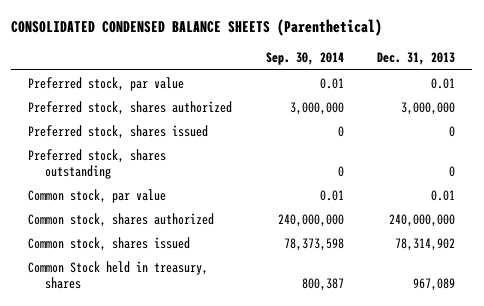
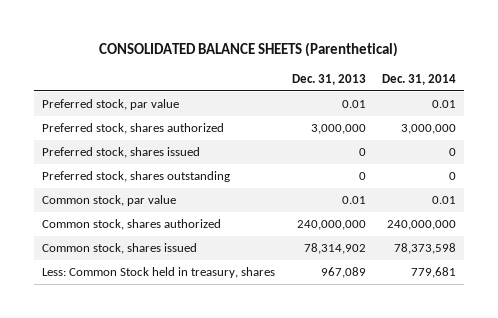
[11,19,383,37] CONSOLIDATED CONDENSED BALANCE SHEETS (Parenthetical) -> [99,41,399,57] CONSOLIDATED BALANCE SHEETS (Parenthetical)
[265,52,344,66] Sep. 30, 2014 -> none
none -> [382,73,457,85] Dec. 31, 2014
[28,260,209,289] Common Stock held in treasury, shares -> [42,267,276,279] Less: Common Stock held in treasury, shares

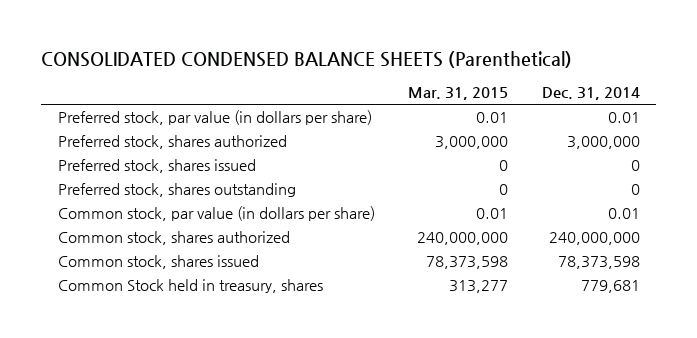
[99,41,399,57] CONSOLIDATED BALANCE SHEETS (Parenthetical) -> [41,50,573,68] CONSOLIDATED CONDENSED BALANCE SHEETS (Parenthetical)
[291,73,366,85] Dec. 31, 2013 -> none
none -> [408,87,509,101] Mar. 31, 2015
[42,99,180,111] Preferred stock, par value -> [57,110,372,126] Preferred stock, par value (in dollars per share)
[42,195,177,207] Common stock, par value -> [57,206,375,222] Common stock, par value (in dollars per share)
[42,267,276,279] Less: Common Stock held in treasury, shares -> [57,279,323,294] Common Stock held in treasury, shares

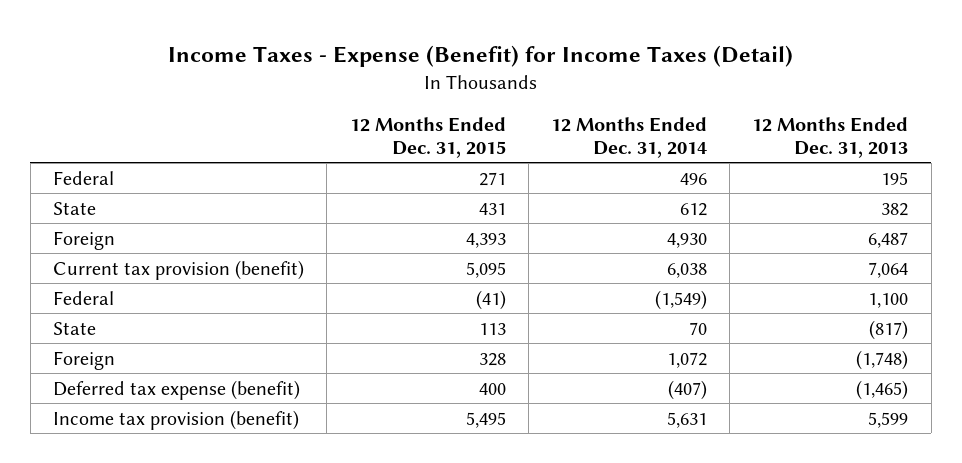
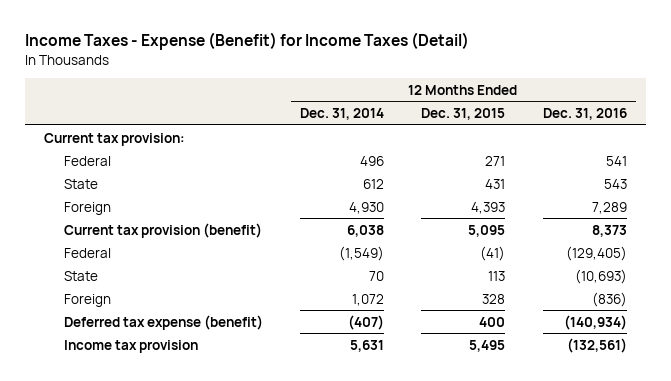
[752,116,909,159] 12 Months Ended Dec. 31, 2013 -> none
none -> [542,108,627,121] Dec. 31, 2016
none -> [44,132,186,146] Current tax provision:
[53,409,300,430] Income tax provision (benefit) -> [63,339,198,353] Income tax provision

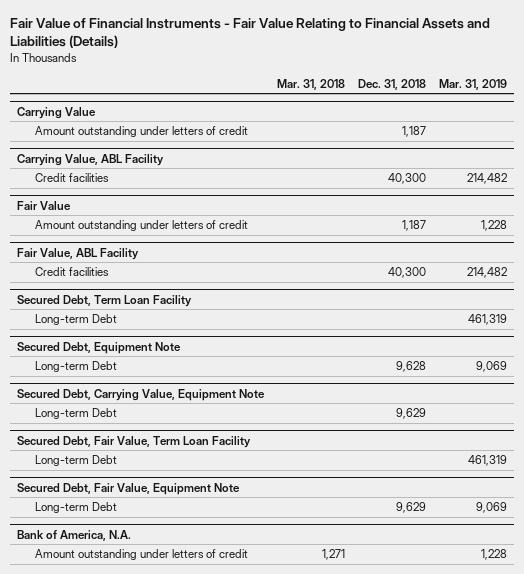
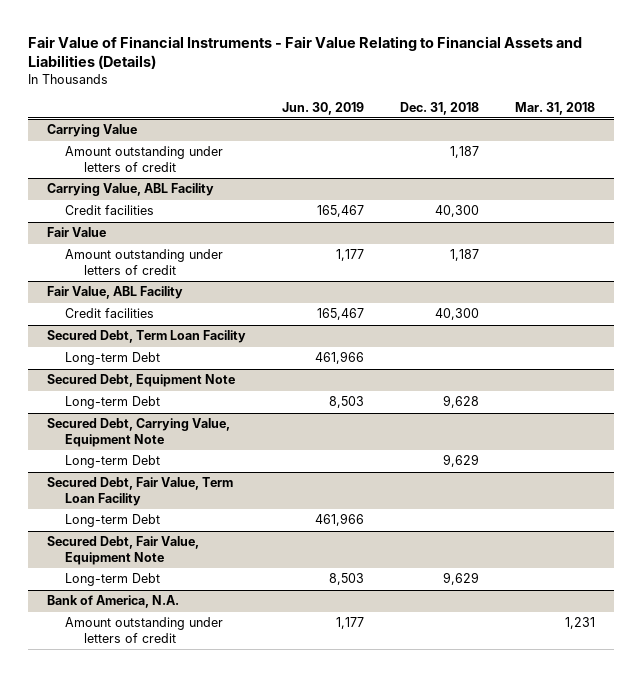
[439,78,508,90] Mar. 31, 2019 -> none
none -> [281,101,364,115] Jun. 30, 2019
[321,549,345,561] 1,271 -> [565,617,596,630] 1,231

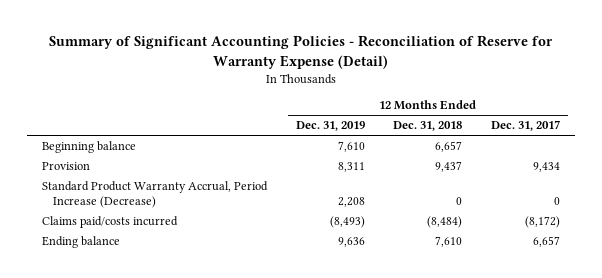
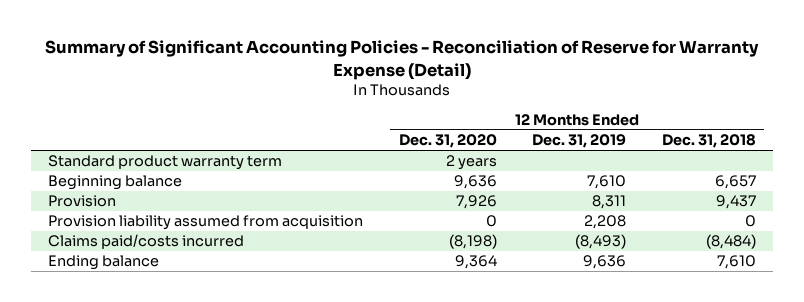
[491,120,561,132] Dec. 31, 2017 -> none
none -> [398,134,497,149] Dec. 31, 2020
none -> [48,155,283,171] Standard product warranty term
[41,181,268,208] Standard Product Warranty Accrual, Period Increase (Decrease) -> [48,215,364,231] Provision liability assumed from acquisition

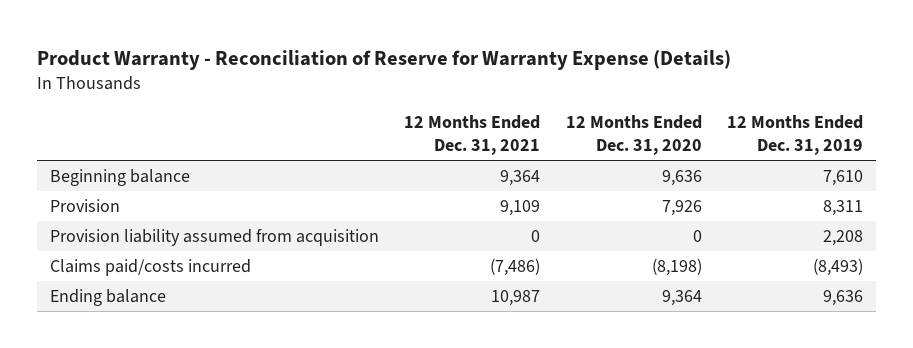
[44,40,759,80] Summary of Significant Accounting Policies - Reconciliation of Reserve for Warranty Expense (Detail) -> [36,49,731,70] Product Warranty - Reconciliation of Reserve for Warranty Expense (Details)
[661,134,756,149] Dec. 31, 2018 -> none
none -> [404,114,541,155] 12 Months Ended Dec. 31, 2021
[48,155,283,171] Standard product warranty term -> none

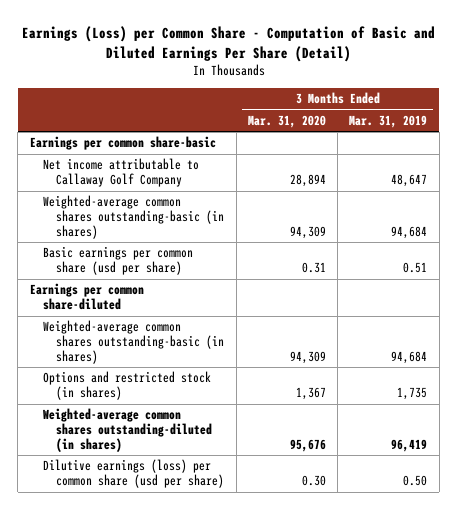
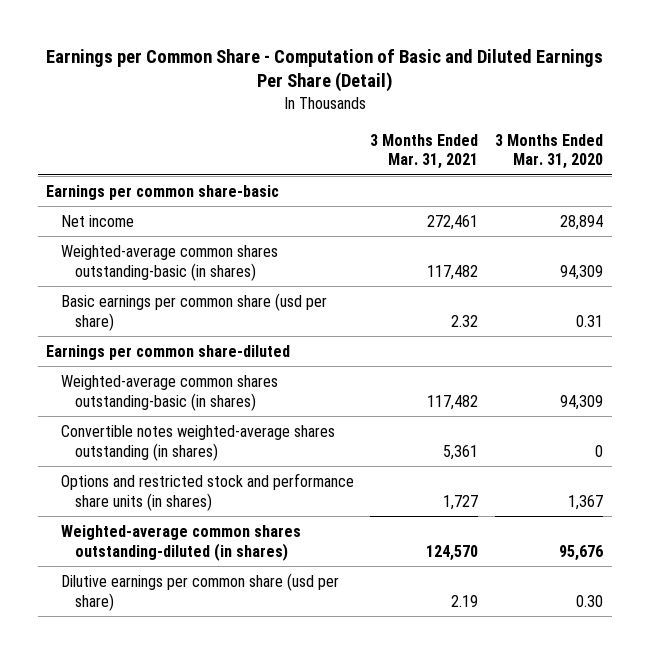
[21,25,435,62] Earnings (Loss) per Common Share - Computation of Basic and Diluted Earnings Per Share (Detail) -> [45,48,603,93] Earnings per Common Share - Computation of Basic and Diluted Earnings Per Share (Detail)
[349,114,428,128] Mar. 31, 2019 -> none
none -> [370,133,479,170] 3 Months Ended Mar. 31, 2021
[42,158,199,188] Net income attributable to Callaway Golf Company -> [60,214,134,227] Net income
none -> [60,424,335,461] Convertible notes weighted-average shares outstanding (in shares)
[42,371,211,401] Options and restricted stock (in shares) -> [60,472,354,511] Options and restricted stock and performance share units (in shares)
[42,459,225,489] Dilutive earnings (loss) per common share (usd per share) -> [60,572,339,611] Dilutive earnings per common share (usd per share)

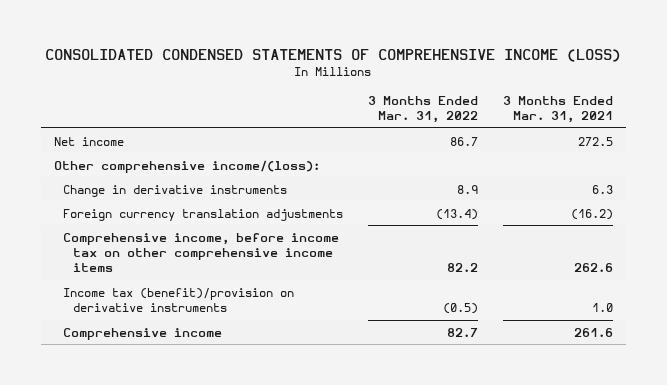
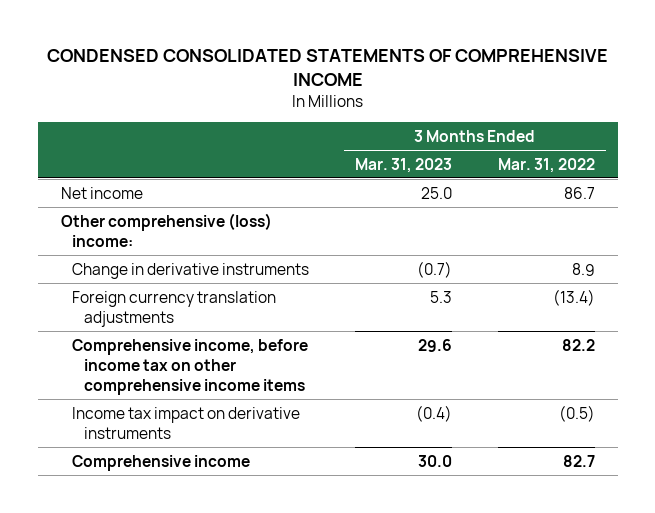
[45,48,622,62] CONSOLIDATED CONDENSED STATEMENTS OF COMPREHENSIVE INCOME (LOSS) -> [46,48,608,86] CONDENSED CONSOLIDATED STATEMENTS OF COMPREHENSIVE INCOME
[503,95,614,124] 3 Months Ended Mar. 31, 2021 -> none
none -> [354,157,452,173] Mar. 31, 2023
[53,159,320,173] Other comprehensive income/(loss): -> [60,212,272,247] Other comprehensive (loss) income:
[63,287,295,313] Income tax (benefit)/provision on derivative instruments -> [72,406,301,439] Income tax impact on derivative instruments

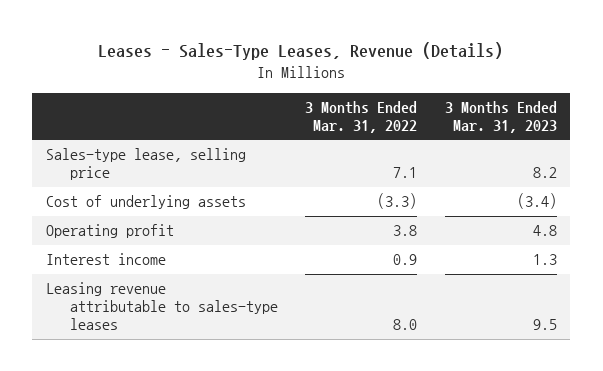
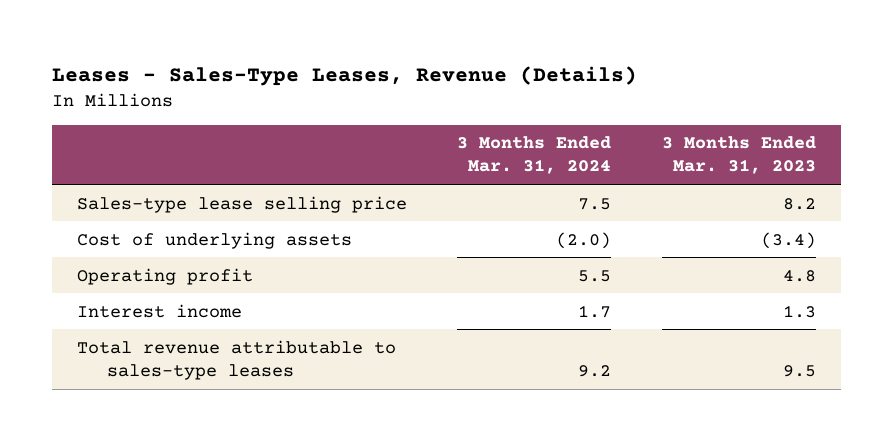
[305,100,418,133] 3 Months Ended Mar. 31, 2022 -> none
none -> [457,136,612,175] 3 Months Ended Mar. 31, 2024
[46,148,247,181] Sales-type lease, selling price -> [77,195,408,213] Sales-type lease selling price
[46,282,278,331] Leasing revenue attributable to sales-type leases -> [77,339,397,380] Total revenue attributable to sales-type leases

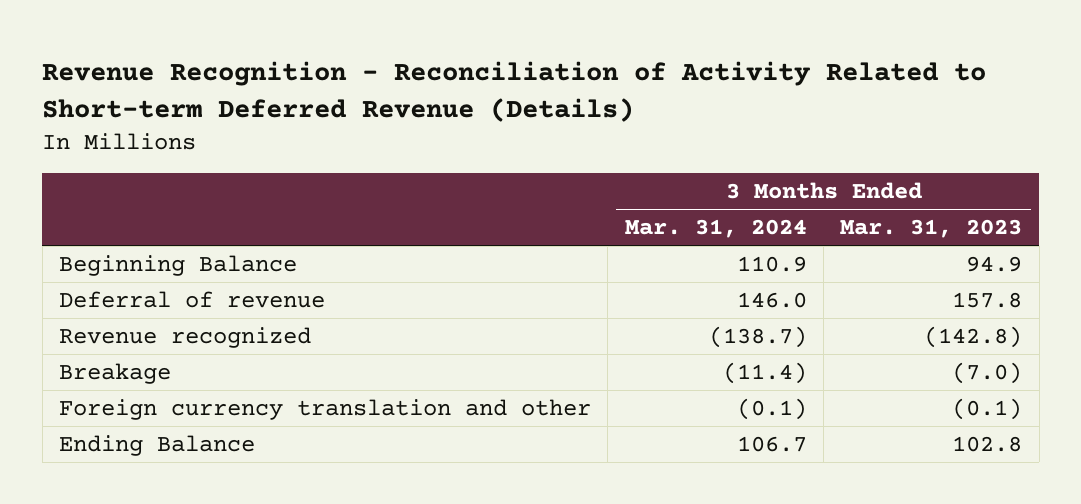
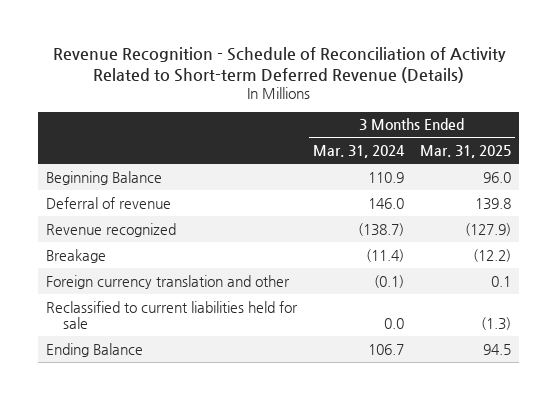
[42,60,987,122] Revenue Recognition - Reconciliation of Activity Related to Short-term Deferred Revenue (Details) -> [52,46,506,83] Revenue Recognition - Schedule of Reconciliation of Activity Related to Short-term Deferred Revenue (Details)
[840,219,1023,239] Mar. 31, 2023 -> none
none -> [420,144,512,158] Mar. 31, 2025
none -> [45,300,298,330] Reclassified to current liabilities held for sale

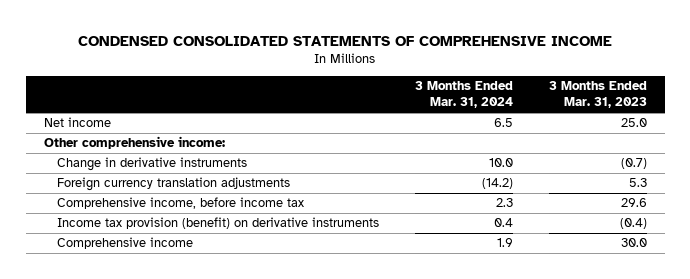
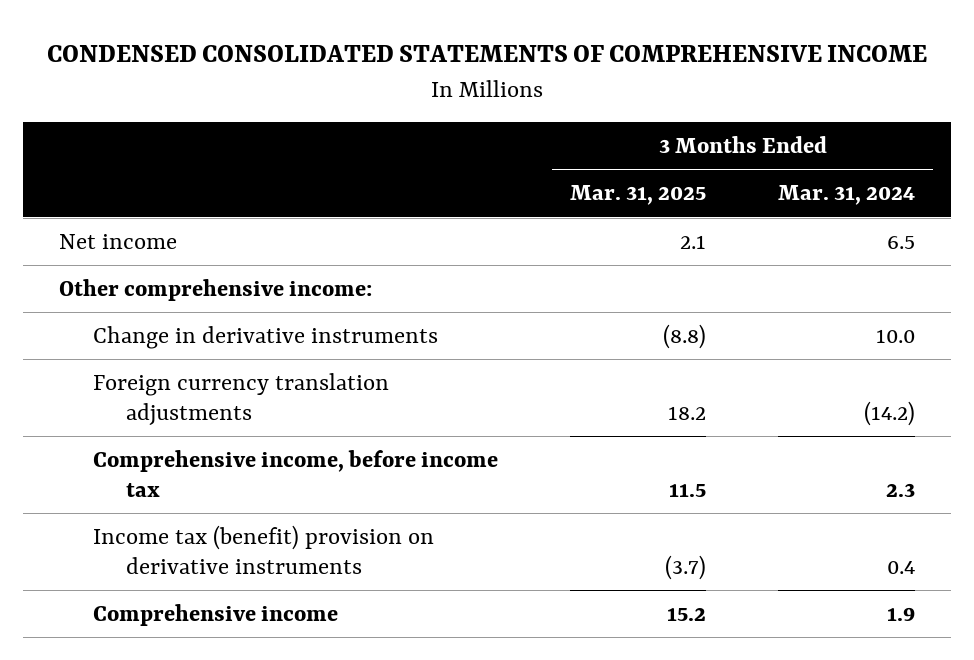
[548,81,647,109] 3 Months Ended Mar. 31, 2023 -> none
none -> [569,185,706,206] Mar. 31, 2025
[56,217,379,230] Income tax provision (benefit) on derivative instruments -> [92,524,434,574] Income tax (benefit) provision on derivative instruments

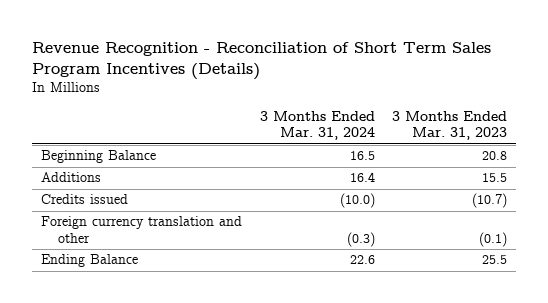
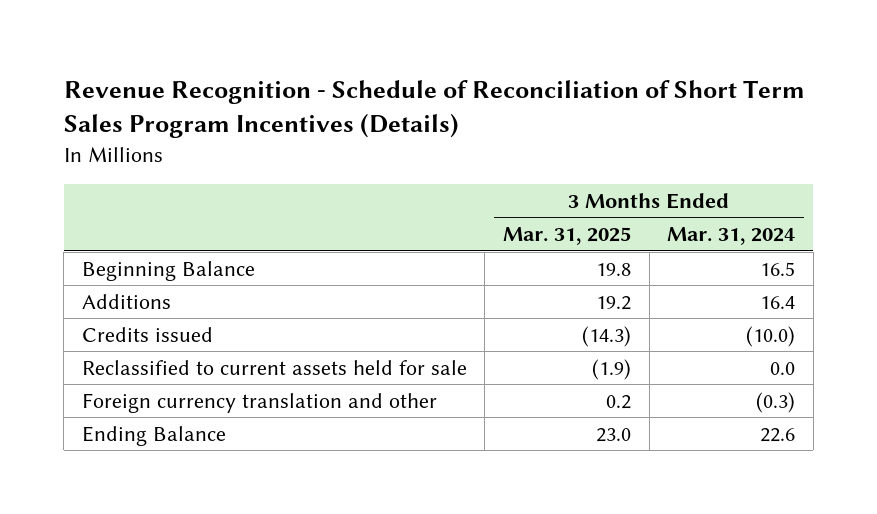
[32,42,492,81] Revenue Recognition - Reconciliation of Short Term Sales Program Incentives (Details) -> [63,80,805,139] Revenue Recognition - Schedule of Reconciliation of Short Term Sales Program Incentives (Details)
[392,111,508,141] 3 Months Ended Mar. 31, 2023 -> none
none -> [503,227,632,246] Mar. 31, 2025
none -> [81,359,467,375] Reclassified to current assets held for sale

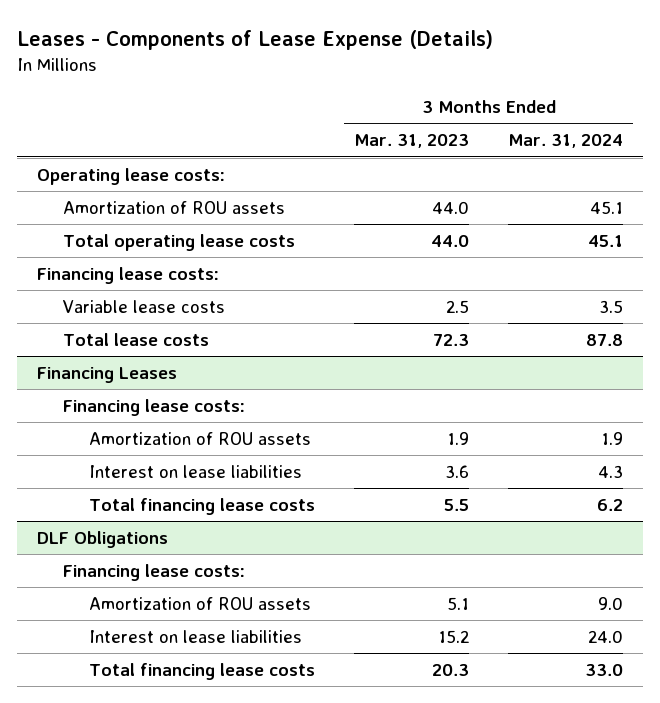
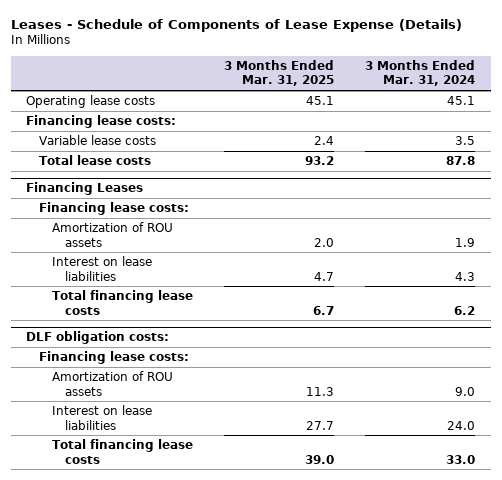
[16,29,493,50] Leases - Components of Lease Expense (Details) -> [10,18,462,32] Leases - Schedule of Components of Lease Expense (Details)
[353,134,469,149] Mar. 31, 2023 -> none
none -> [224,59,335,87] 3 Months Ended Mar. 31, 2025
[36,168,225,186] Operating lease costs: -> none
[62,201,285,215] Amortization of ROU assets -> none
[62,234,295,252] Total operating lease costs -> [26,95,156,109] Operating lease costs
[36,531,168,549] DLF Obligations -> [26,331,170,345] DLF obligation costs:

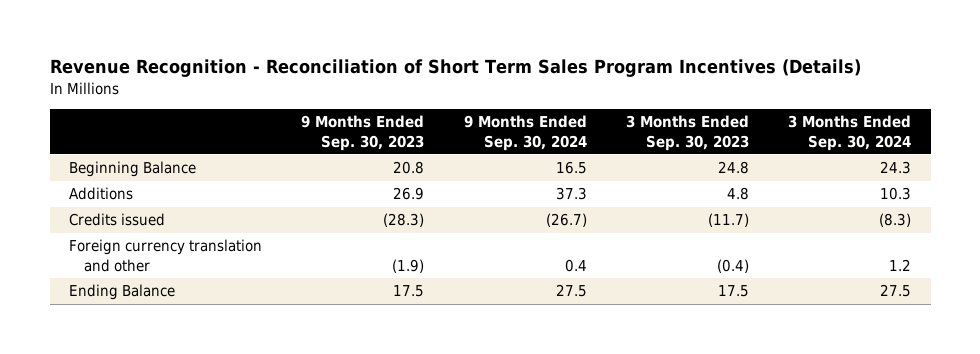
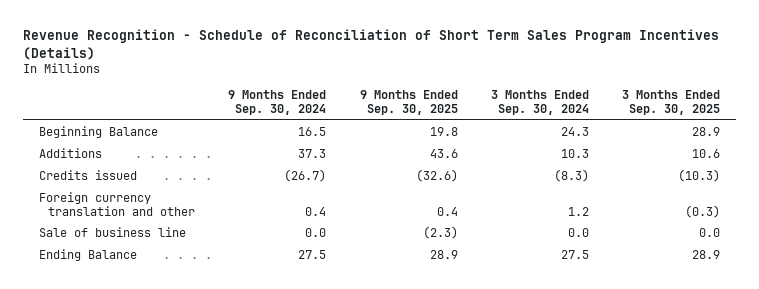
[49,59,861,78] Revenue Recognition - Reconciliation of Short Term Sales Program Incentives (Details) -> [22,29,719,60] Revenue Recognition - Schedule of Reconciliation of Short Term Sales Program Incentives (Details)
[301,115,425,151] 9 Months Ended Sep. 30, 2023 -> none
[625,115,749,151] 3 Months Ended Sep. 30, 2023 -> none
none -> [359,90,458,116] 9 Months Ended Sep. 30, 2025
none -> [621,90,720,116] 3 Months Ended Sep. 30, 2025
none -> [39,227,187,238] Sale of business line

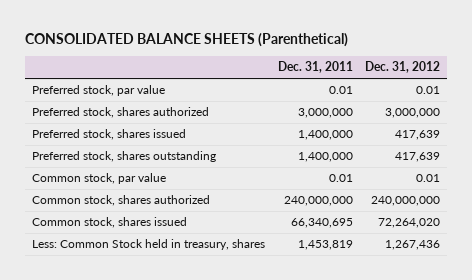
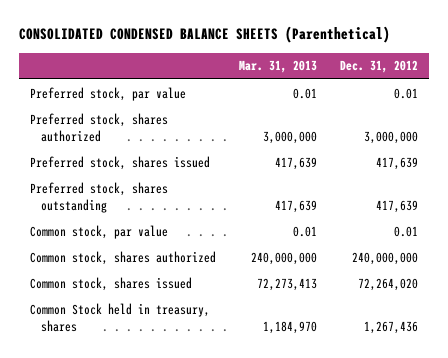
[25,32,349,47] CONSOLIDATED BALANCE SHEETS (Parenthetical) -> [18,26,390,44] CONSOLIDATED CONDENSED BALANCE SHEETS (Parenthetical)
[277,61,353,74] Dec. 31, 2011 -> none
none -> [239,60,318,74] Mar. 31, 2013
[31,239,265,251] Less: Common Stock held in treasury, shares -> [30,302,211,332] Common Stock held in treasury, shares

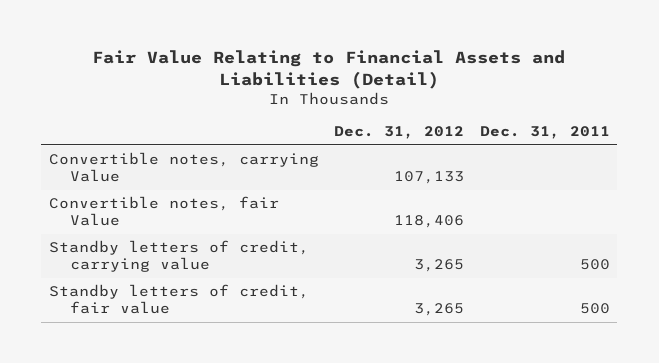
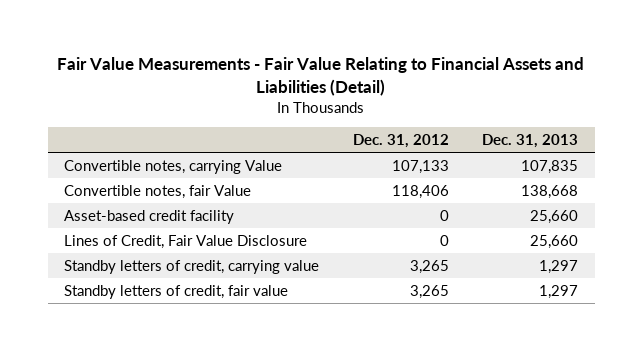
[92,50,566,89] Fair Value Relating to Financial Assets and Liabilities (Detail) -> [57,57,585,97] Fair Value Measurements - Fair Value Relating to Financial Assets and Liabilities (Detail)
[479,126,610,140] Dec. 31, 2011 -> none
none -> [482,134,579,149] Dec. 31, 2013
none -> [64,209,235,224] Asset-based credit facility
none -> [64,234,308,249] Lines of Credit, Fair Value Disclosure

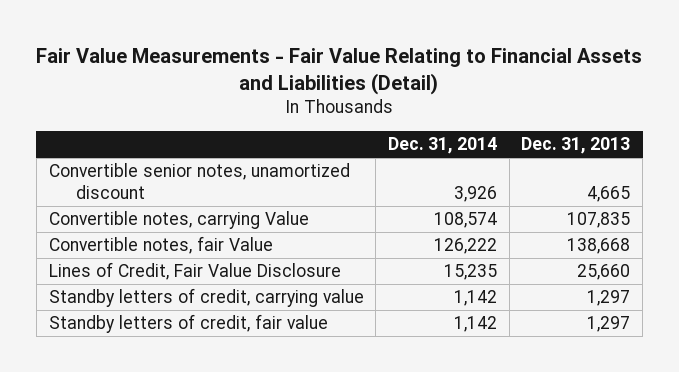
[352,134,449,149] Dec. 31, 2012 -> none
none -> [387,136,497,154] Dec. 31, 2014
none -> [48,163,350,199] Convertible senior notes, unamortized discount
[64,209,235,224] Asset-based credit facility -> none

